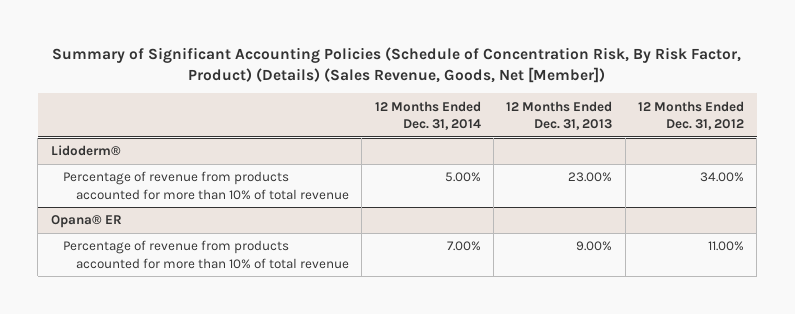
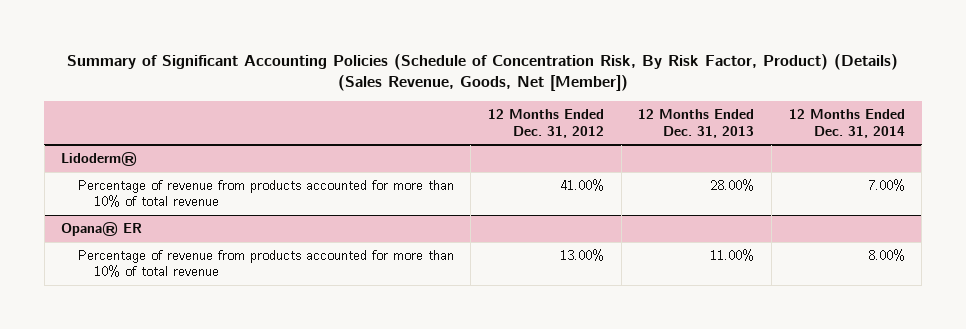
[444,172,481,183] 5.00% -> [867,179,905,192] 7.00%
[568,172,613,183] 23.00% -> [710,179,755,192] 28.00%
[699,172,744,183] 34.00% -> [559,179,604,192] 41.00%
[446,241,481,252] 7.00% -> [867,249,905,262] 8.00%
[576,241,613,252] 9.00% -> [710,249,755,262] 11.00%
[707,241,744,252] 11.00% -> [559,249,604,262] 13.00%

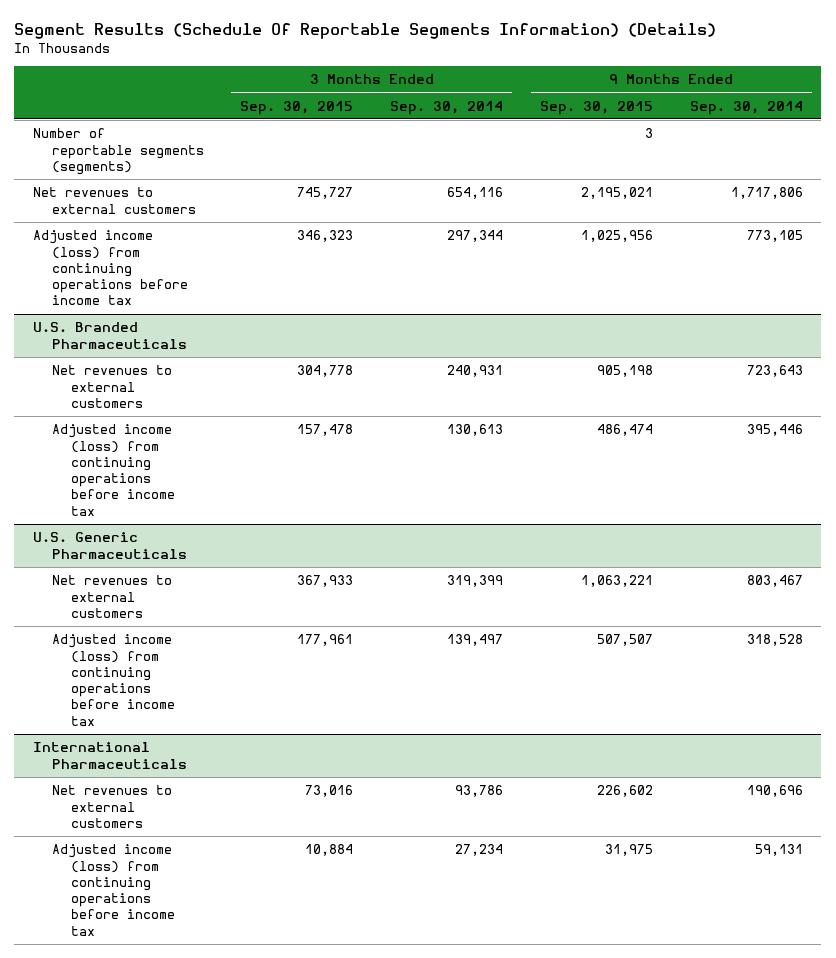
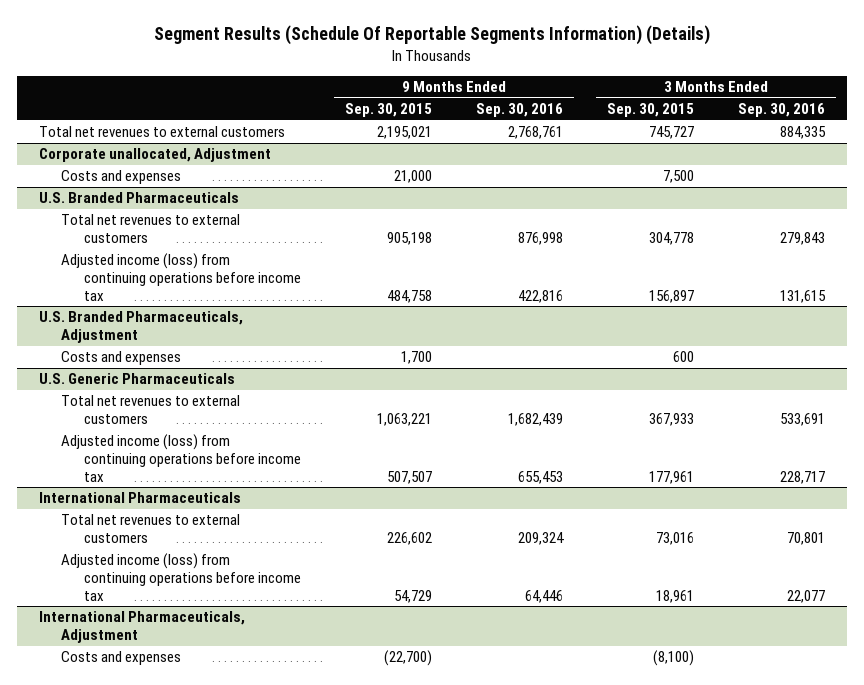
[390,100,504,115] Sep. 30, 2014 -> none
[689,100,803,115] Sep. 30, 2014 -> none
none -> [475,102,563,117] Sep. 30, 2016
none -> [737,102,825,117] Sep. 30, 2016
[32,128,204,175] Number of reportable segments (segments) -> none
[32,230,188,306] Adjusted income (loss) from continuing operations before income tax -> none
[32,187,196,214] Net revenues to external customers -> [38,126,285,138] Total net revenues to external customers
none -> [38,148,271,163] Corporate unallocated, Adjustment
none -> [61,170,182,185] Costs and expenses
[51,365,172,408] Net revenues to external customers -> [61,214,241,244] Total net revenues to external customers
[297,424,354,437] 157,478 -> [648,289,694,303] 156,897
[596,424,653,437] 486,474 -> [386,289,432,303] 484,758
none -> [38,311,243,344] U.S. Branded Pharmaceuticals, Adjustment
none -> [61,351,182,366] Costs and expenses
[51,575,172,618] Net revenues to external customers -> [61,395,241,425] Total net revenues to external customers
[51,785,172,828] Net revenues to external customers -> [61,514,241,544] Total net revenues to external customers
[305,844,354,857] 10,884 -> [655,589,694,603] 18,961
[604,844,653,857] 31,975 -> [393,589,432,603] 54,729
none -> [38,611,245,644] International Pharmaceuticals, Adjustment
none -> [61,651,182,666] Costs and expenses

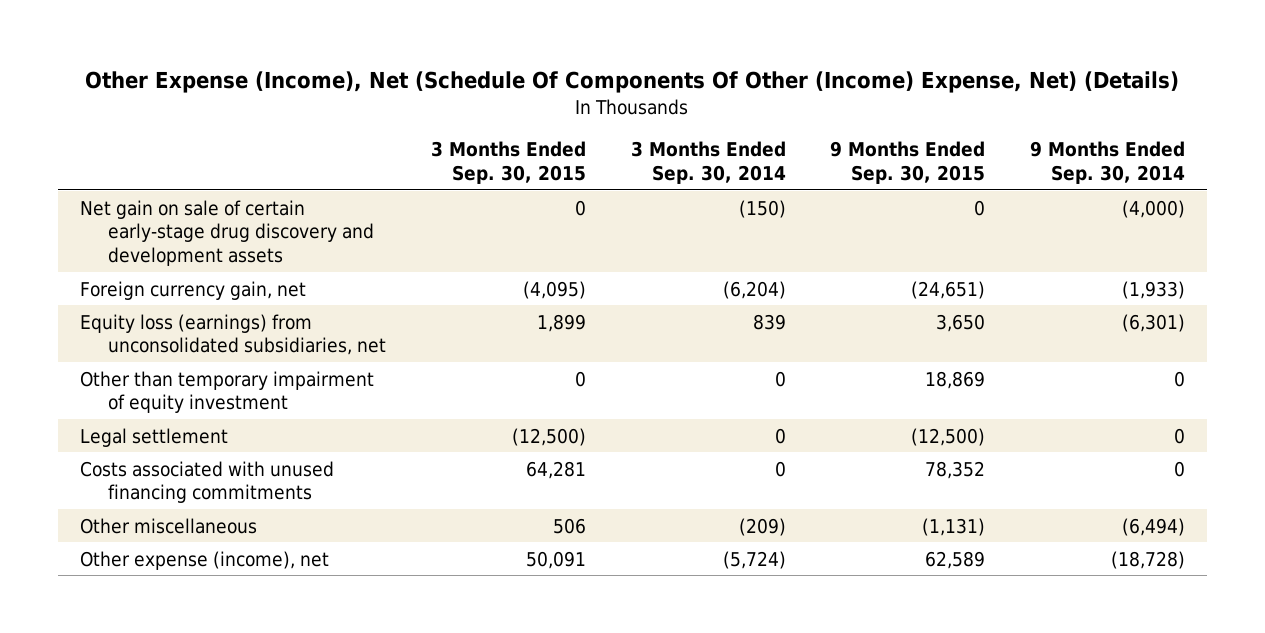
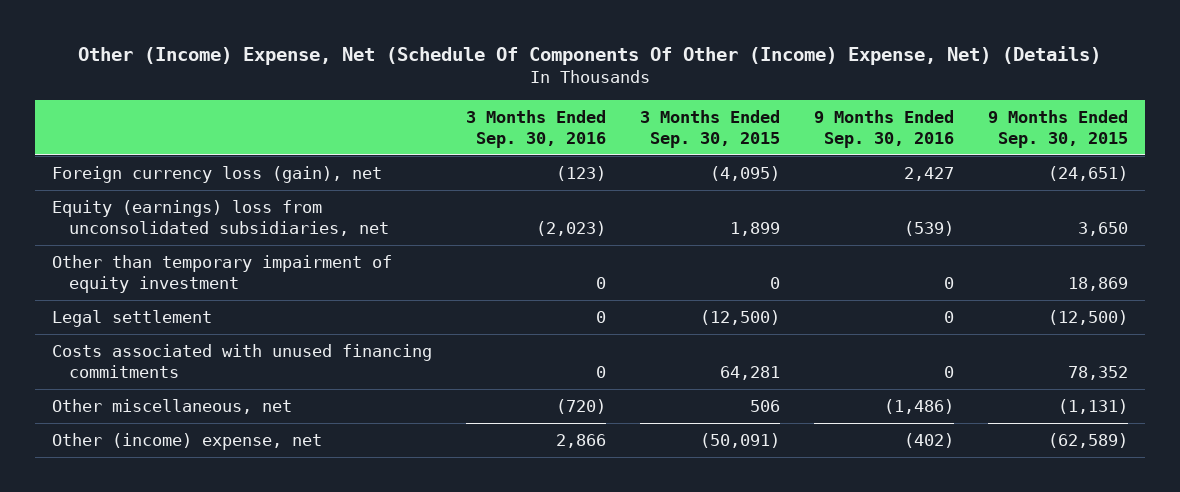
[85,70,1180,93] Other Expense (Income), Net (Schedule Of Components Of Other (Income) Expense, Net) (Details) -> [77,45,1101,65] Other (Income) Expense, Net (Schedule Of Components Of Other (Income) Expense, Net) (Details)
[630,141,786,185] 3 Months Ended Sep. 30, 2014 -> none
[1029,141,1185,185] 9 Months Ended Sep. 30, 2014 -> none
none -> [465,110,606,148] 3 Months Ended Sep. 30, 2016
none -> [813,110,954,148] 9 Months Ended Sep. 30, 2016
[80,199,375,267] Net gain on sale of certain early-stage drug discovery and development assets -> none
[80,280,307,300] Foreign currency gain, net -> [51,166,382,184] Foreign currency loss (gain), net
[80,313,387,356] Equity loss (earnings) from unconsolidated subsidiaries, net -> [51,200,389,236] Equity (earnings) loss from unconsolidated subsidiaries, net
[80,517,258,534] Other miscellaneous -> none
[80,550,330,570] Other expense (income), net -> [51,399,292,415] Other miscellaneous, net
[525,550,586,569] 50,091 -> [749,400,780,413] 506
[925,550,986,569] 62,589 -> [1057,399,1128,415] (1,131)
none -> [51,433,322,451] Other (income) expense, net

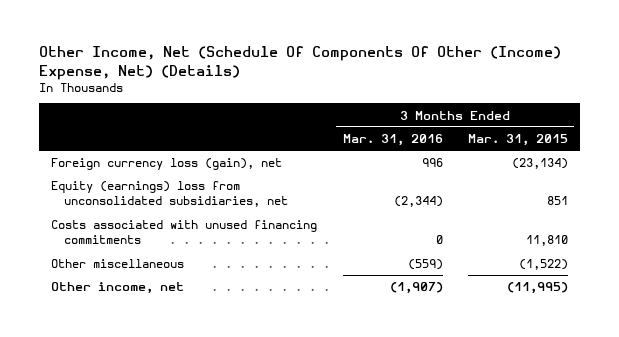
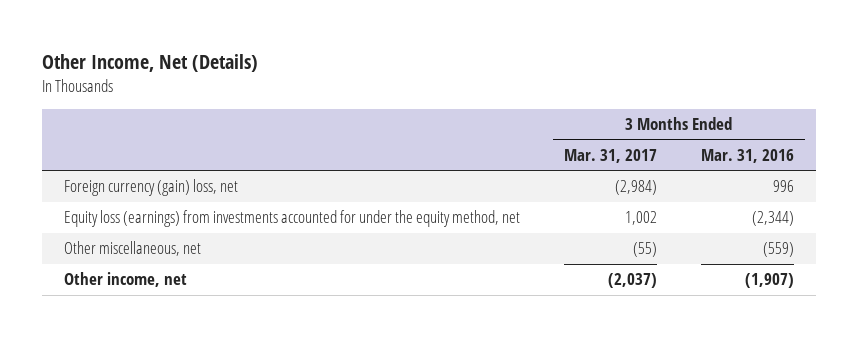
[38,46,561,80] Other Income, Net (Schedule Of Components Of Other (Income) Expense, Net) (Details) -> [41,53,258,72] Other Income, Net (Details)
[467,133,568,146] Mar. 31, 2015 -> none
none -> [563,149,657,164] Mar. 31, 2017
[51,220,318,245] Costs associated with unused financing commitments -> none
[51,158,283,171] Foreign currency loss (gain), net -> [63,179,238,197] Foreign currency (gain) loss, net
[51,181,288,208] Equity (earnings) loss from unconsolidated subsidiaries, net -> [63,210,520,228] Equity loss (earnings) from investments accounted for under the equity method, net
[51,259,185,269] Other miscellaneous -> [63,241,201,257] Other miscellaneous, net

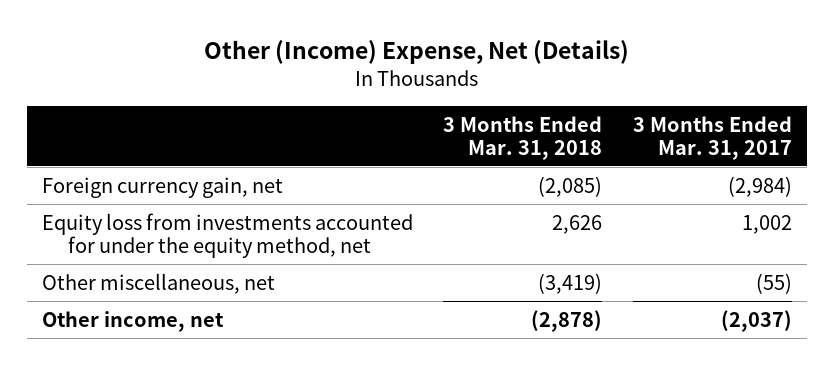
[41,53,258,72] Other Income, Net (Details) -> [203,39,629,64] Other (Income) Expense, Net (Details)
[700,149,794,164] Mar. 31, 2016 -> none
none -> [443,115,603,160] 3 Months Ended Mar. 31, 2018
[63,179,238,197] Foreign currency (gain) loss, net -> [42,176,284,198] Foreign currency gain, net
[63,210,520,228] Equity loss (earnings) from investments accounted for under the equity method, net -> [42,212,414,258] Equity loss from investments accounted for under the equity method, net

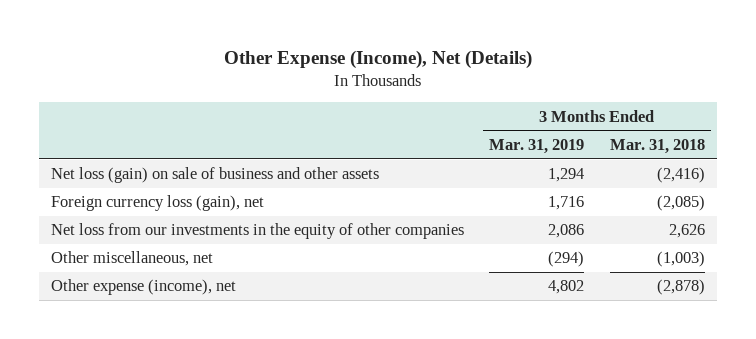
[203,39,629,64] Other (Income) Expense, Net (Details) -> [223,50,532,70] Other Expense (Income), Net (Details)
[632,115,792,160] 3 Months Ended Mar. 31, 2017 -> none
none -> [489,139,585,155] Mar. 31, 2019
none -> [51,167,380,184] Net loss (gain) on sale of business and other assets
[42,176,284,198] Foreign currency gain, net -> [51,195,265,212] Foreign currency loss (gain), net
[42,212,414,258] Equity loss from investments accounted for under the equity method, net -> [51,223,465,240] Net loss from our investments in the equity of other companies
[538,272,603,294] (3,419) -> [656,251,705,268] (1,003)
[42,310,225,332] Other income, net -> [51,279,237,296] Other expense (income), net

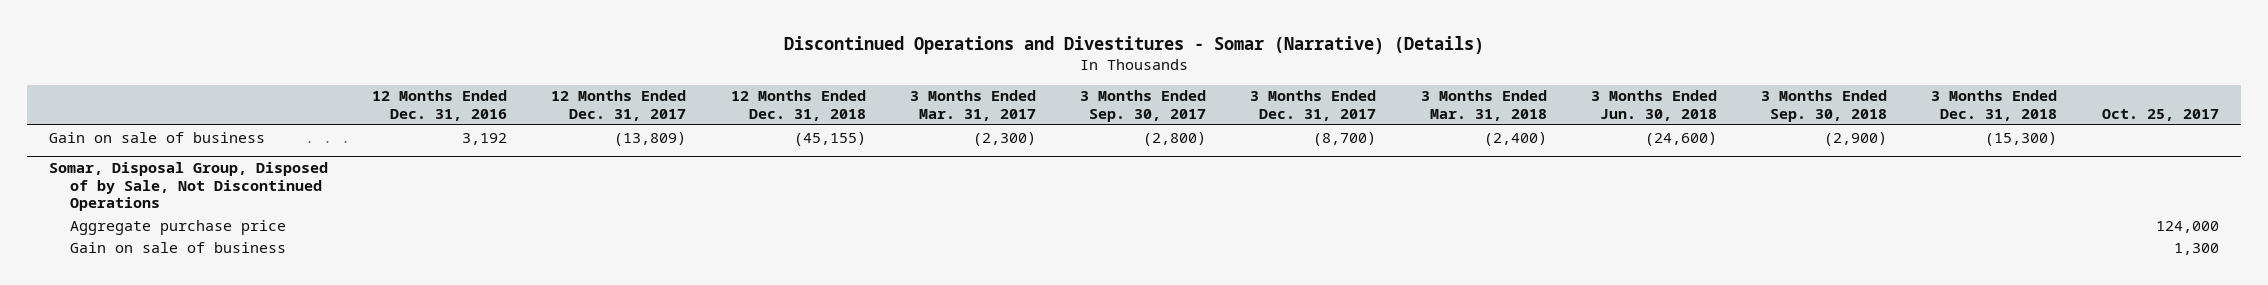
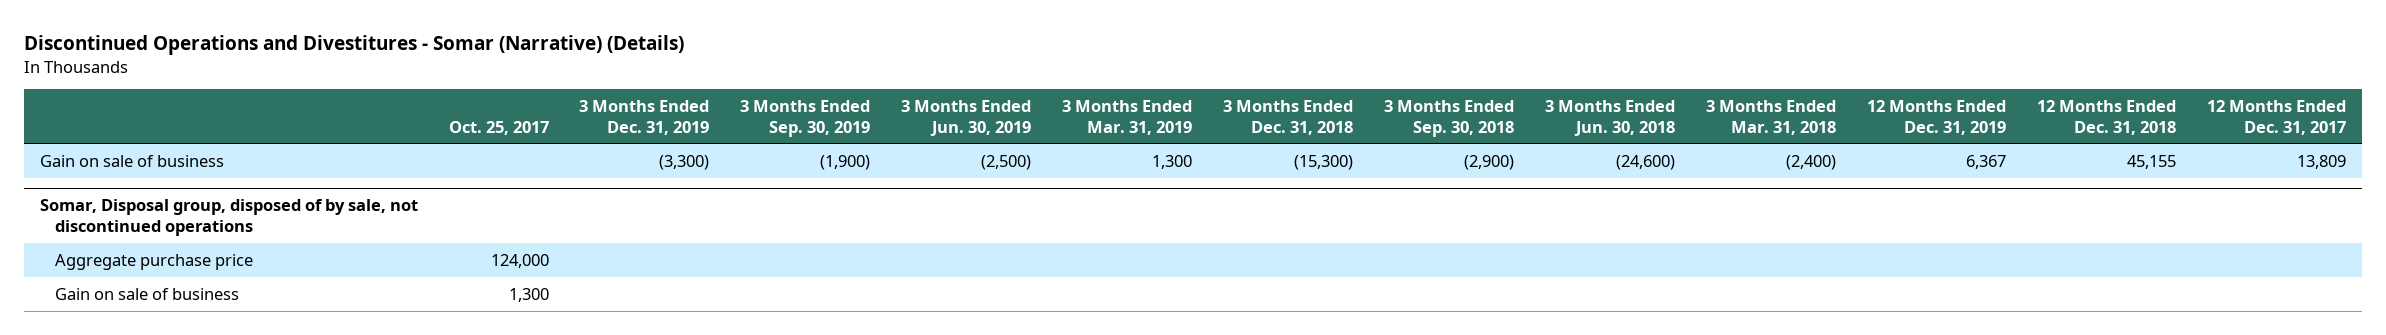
[372,90,508,121] 12 Months Ended Dec. 31, 2016 -> none
[909,90,1036,121] 3 Months Ended Mar. 31, 2017 -> none
[1080,90,1207,122] 3 Months Ended Sep. 30, 2017 -> none
[1250,90,1377,121] 3 Months Ended Dec. 31, 2017 -> none
none -> [579,100,710,135] 3 Months Ended Dec. 31, 2019
none -> [740,100,871,137] 3 Months Ended Sep. 30, 2019
none -> [901,100,1032,136] 3 Months Ended Jun. 30, 2019
none -> [1062,100,1193,135] 3 Months Ended Mar. 31, 2019
none -> [1867,100,2007,135] 12 Months Ended Dec. 31, 2019
[614,131,687,146] (13,809) -> [2297,154,2347,169] 13,809
[793,131,866,146] (45,155) -> [2127,154,2177,169] 45,155
[48,162,328,212] Somar, Disposal Group, Disposed of by Sale, Not Discontinued Operations -> [39,199,418,236] Somar, Disposal group, disposed of by sale, not discontinued operations

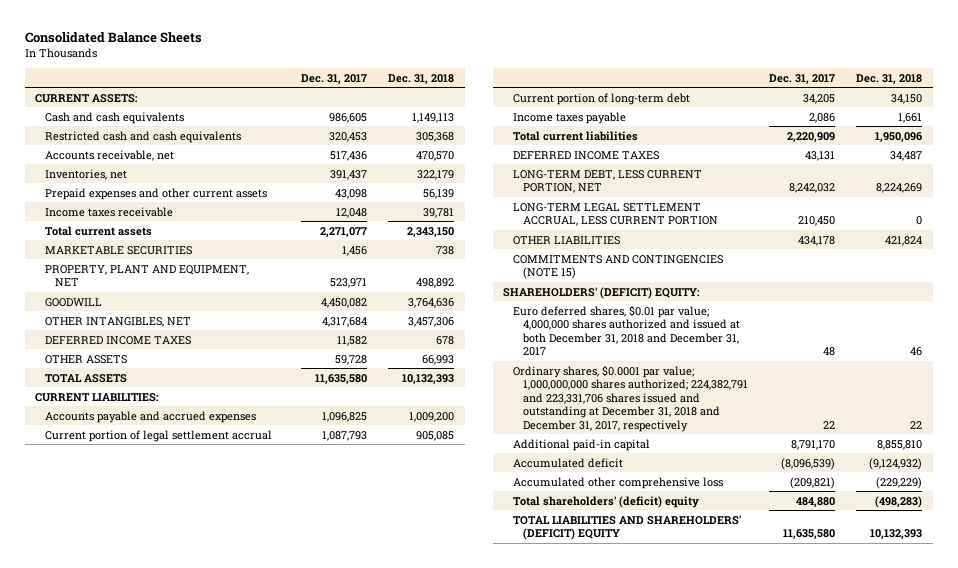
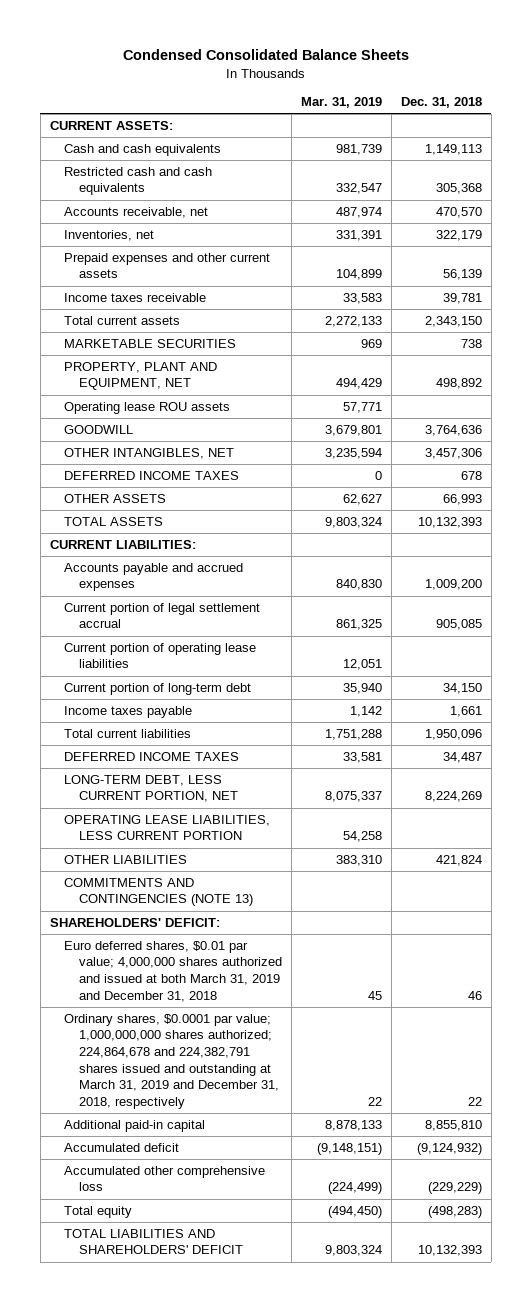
[24,32,202,44] Consolidated Balance Sheets -> [122,49,409,61] Condensed Consolidated Balance Sheets
[301,73,368,84] Dec. 31, 2017 -> none
none -> [300,97,382,109] Mar. 31, 2019
none -> [64,401,231,414] Operating lease ROU assets
none -> [64,642,257,669] Current portion of operating lease liabilities
[513,202,718,227] LONG-TERM LEGAL SETTLEMENT ACCRUAL, LESS CURRENT PORTION -> none
none -> [64,814,271,841] OPERATING LEASE LIABILITIES, LESS CURRENT PORTION
[513,254,724,280] COMMITMENTS AND CONTINGENCIES (NOTE 15) -> [64,877,253,907] COMMITMENTS AND CONTINGENCIES (NOTE 13)
[503,286,701,299] SHAREHOLDERS' (DEFICIT) EQUITY: -> [49,917,220,927] SHAREHOLDERS' DEFICIT:
[513,304,740,357] Euro deferred shares, $0.01 par value; 4,000,000 shares authorized and issued at both December 31, 2018 and December 31, 2017 -> [64,940,282,1002] Euro deferred shares, $0.01 par value; 4,000,000 shares authorized and issued at both March 31, 2019 and December 31, 2018
[513,364,748,432] Ordinary shares, $0.0001 par value; 1,000,000,000 shares authorized; 224,382,791 and 223,331,706 shares issued and outstanding at December 31, 2018 and December 31, 2017, respectively -> [64,1013,279,1109] Ordinary shares, $0.0001 par value; 1,000,000,000 shares authorized; 224,864,678 and 224,382,791 shares issued and outstanding at March 31, 2019 and December 31, 2018, respectively
[513,495,700,508] Total shareholders' (deficit) equity -> [64,1205,133,1218] Total equity
[513,514,742,541] TOTAL LIABILITIES AND SHAREHOLDERS' (DEFICIT) EQUITY -> [64,1228,243,1255] TOTAL LIABILITIES AND SHAREHOLDERS' DEFICIT

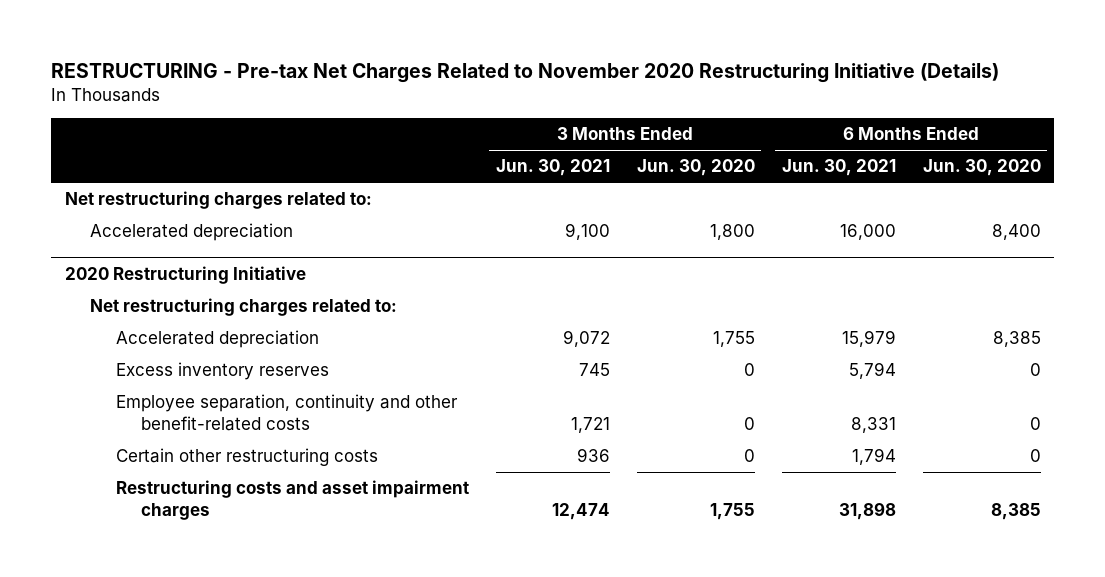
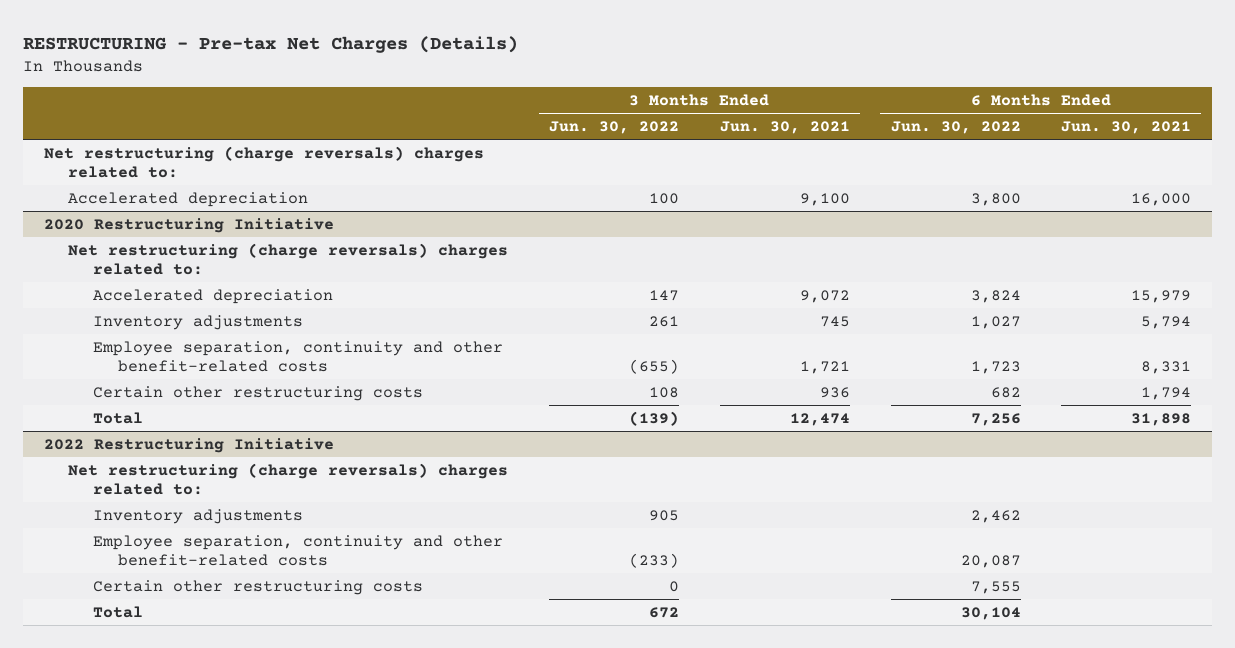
[51,62,1000,83] RESTRUCTURING - Pre-tax Net Charges Related to November 2020 Restructuring Initiative (Details) -> [23,35,519,53] RESTRUCTURING - Pre-tax Net Charges (Details)
[636,159,755,177] Jun. 30, 2020 -> none
[922,159,1041,177] Jun. 30, 2020 -> none
none -> [548,121,679,135] Jun. 30, 2022
none -> [890,121,1021,135] Jun. 30, 2022
[64,191,372,210] Net restructuring charges related to: -> [43,145,484,178] Net restructuring (charge reversals) charges related to:
[90,298,398,317] Net restructuring charges related to: -> [68,242,509,275] Net restructuring (charge reversals) charges related to:
[115,362,329,381] Excess inventory reserves -> [92,314,303,330] Inventory adjustments
[115,480,469,520] Restructuring costs and asset impairment charges -> [92,411,143,424] Total
none -> [43,437,334,453] 2022 Restructuring Initiative
none -> [68,462,509,495] Net restructuring (charge reversals) charges related to:
none -> [92,508,303,524] Inventory adjustments
none -> [92,534,503,566] Employee separation, continuity and other benefit-related costs
none -> [92,579,423,595] Certain other restructuring costs
none -> [92,605,143,618] Total

